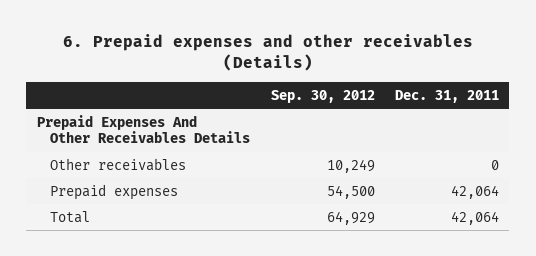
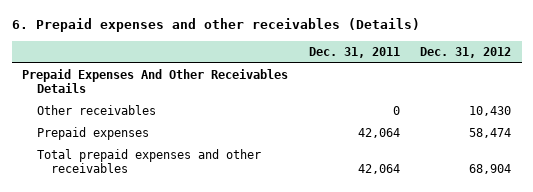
[270,89,375,103] Sep. 30, 2012 -> none
none -> [420,46,512,58] Dec. 31, 2012
[50,210,91,223] Total -> [36,149,261,173] Total prepaid expenses and other receivables

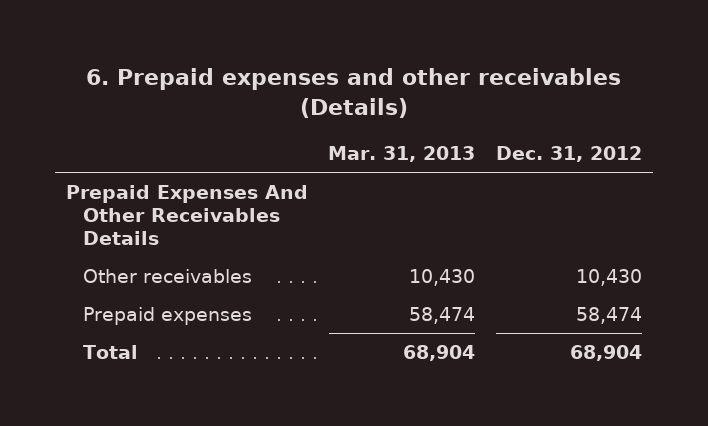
[308,46,400,58] Dec. 31, 2011 -> none
none -> [328,145,476,162] Mar. 31, 2013
[36,149,261,173] Total prepaid expenses and other receivables -> [83,345,139,360] Total

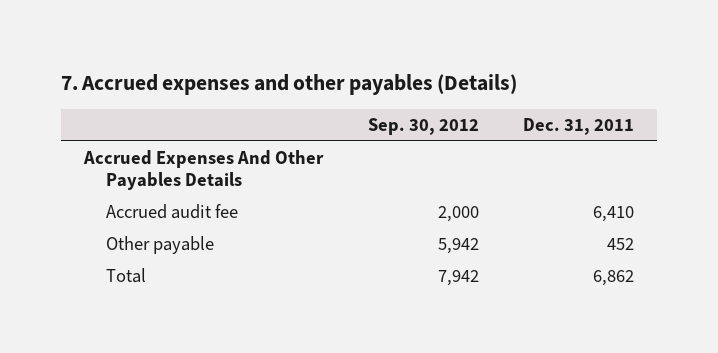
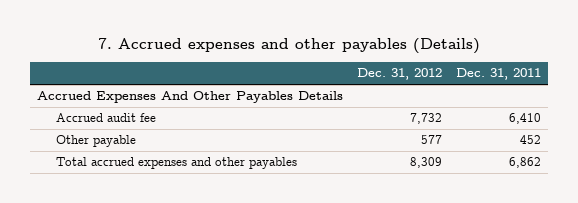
[367,118,479,136] Sep. 30, 2012 -> none
none -> [356,68,442,81] Dec. 31, 2012
[106,268,147,284] Total -> [55,157,297,170] Total accrued expenses and other payables

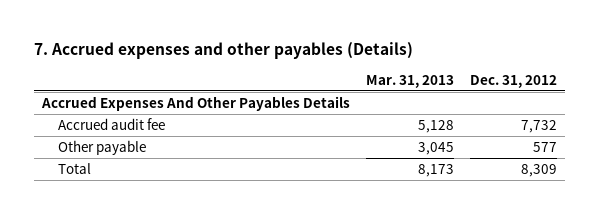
[455,68,541,81] Dec. 31, 2011 -> none
none -> [365,74,454,88] Mar. 31, 2013
[55,157,297,170] Total accrued expenses and other payables -> [58,163,92,175] Total

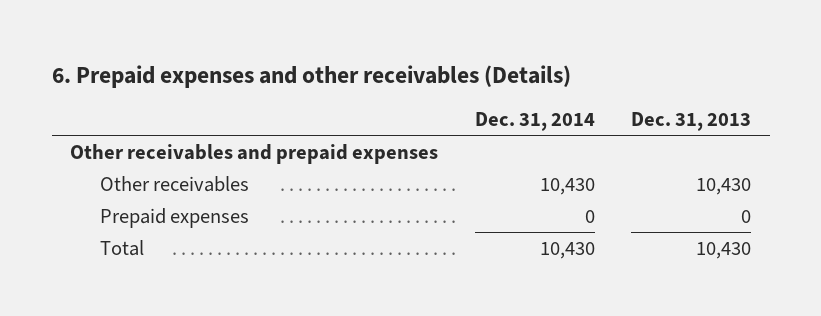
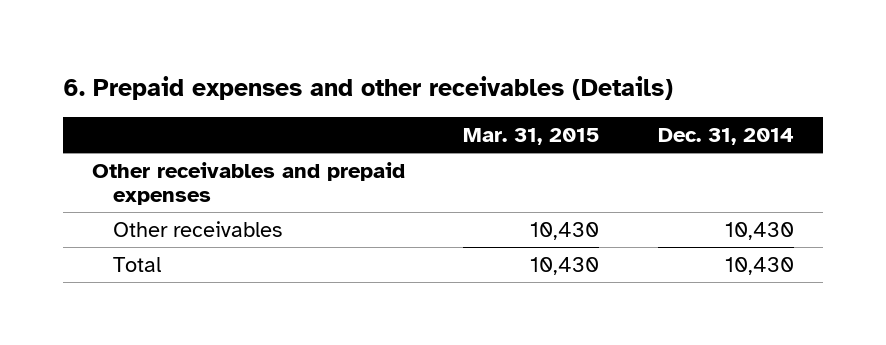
[631,112,752,132] Dec. 31, 2013 -> none
none -> [463,128,600,146] Mar. 31, 2015
[100,207,250,228] Prepaid expenses -> none

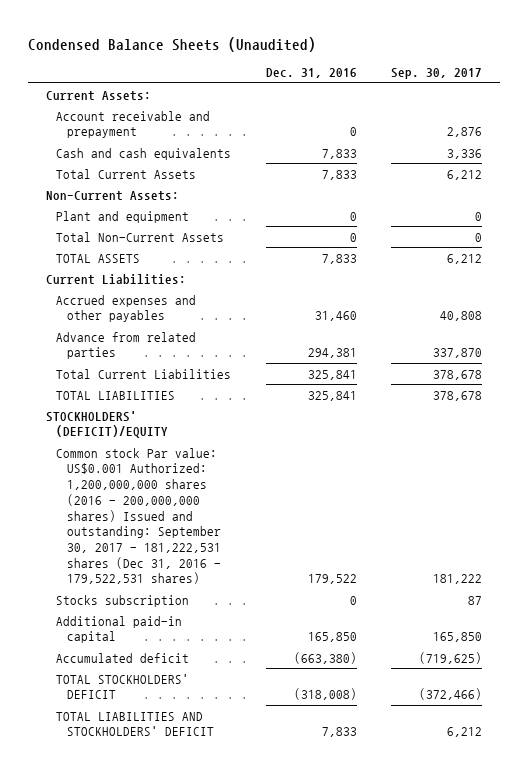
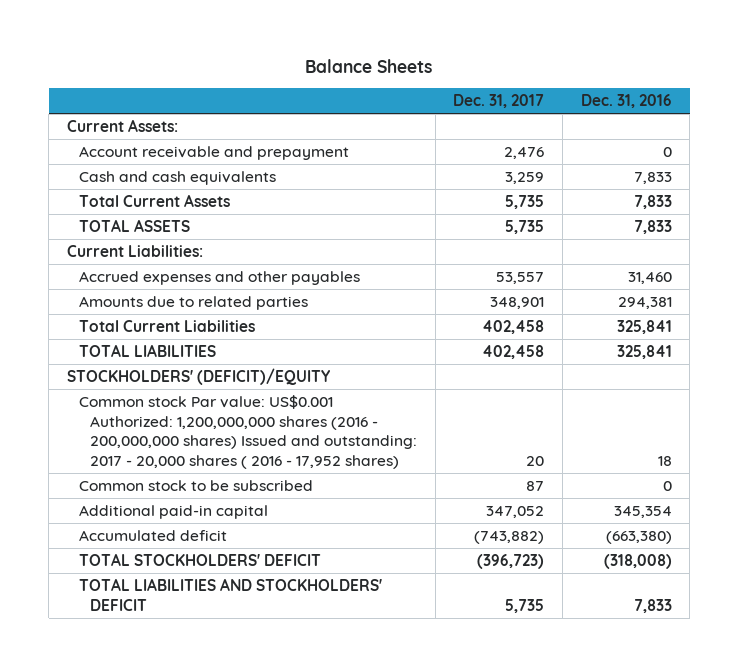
[28,36,317,52] Condensed Balance Sheets (Unaudited) -> [305,58,433,73] Balance Sheets
[391,68,483,80] Sep. 30, 2017 -> none
none -> [453,94,545,109] Dec. 31, 2017
[45,190,179,201] Non-Current Assets: -> none
[56,210,190,223] Plant and equipment -> none
[56,231,225,242] Total Non-Current Assets -> none
[56,331,197,360] Advance from related parties -> [78,295,308,310] Amounts due to related parties
[56,447,221,585] Common stock Par value: US$0.001 Authorized: 1,200,000,000 shares (2016 - 200,000,000 shares) Issued and outstanding: September 30, 2017 - 181,222,531 shares (Dec 31, 2016 - 179,522,531 shares) -> [78,394,418,469] Common stock Par value: US$0.001 Authorized: 1,200,000,000 shares (2016 - 200,000,000 shares) Issued and outstanding: 2017 - 20,000 shares ( 2016 - 17,952 shares)
[307,574,357,585] 179,522 -> [657,455,672,466] 18
[56,594,190,607] Stocks subscription -> [78,479,313,491] Common stock to be subscribed
[307,632,357,643] 165,850 -> [613,505,672,518] 345,354

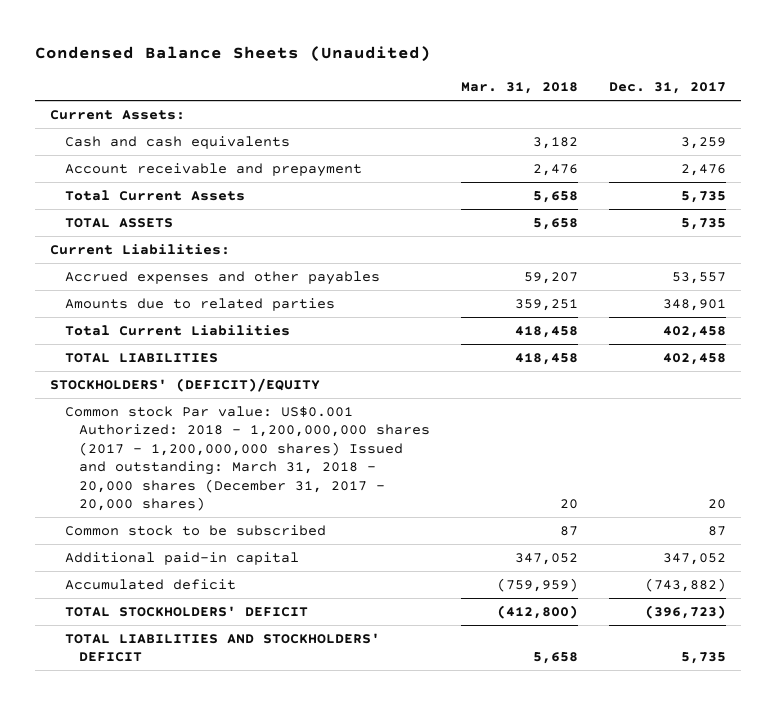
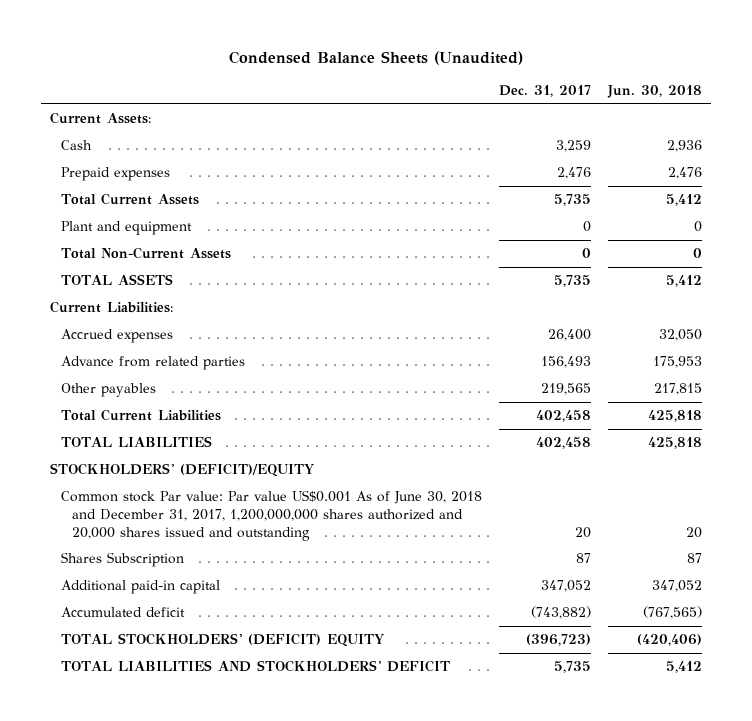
[460,82,578,95] Mar. 31, 2018 -> none
none -> [607,85,703,99] Jun. 30, 2018
[64,135,290,149] Cash and cash equivalents -> [60,140,92,151] Cash
[64,162,362,177] Account receivable and prepayment -> [60,167,170,182] Prepaid expenses
none -> [60,221,192,236] Plant and equipment
none -> [60,247,231,260] Total Non-Current Assets
[64,270,380,285] Accrued expenses and other payables -> none
none -> [60,329,173,344] Accrued expenses
[64,297,335,311] Amounts due to related parties -> [60,356,245,371] Advance from related parties
[662,298,726,311] 348,901 -> [541,356,592,369] 156,493
none -> [60,383,156,398] Other payables
[64,405,431,512] Common stock Par value: US$0.001 Authorized: 2018 - 1,200,000,000 shares (2017 - 1,200,000,000 shares) Issued and outstanding: March 31, 2018 - 20,000 shares (December 31, 2017 - 20,000 shares) -> [60,490,482,541] Common stock Par value: Par value US$0.001 As of June 30, 2018 and December 31, 2017, 1,200,000,000 shares authorized and 20,000 shares issued and outstanding
[64,524,326,536] Common stock to be subscribed -> [60,552,184,568] Shares Subscription
[64,605,308,617] TOTAL STOCKHOLDERS' DEFICIT -> [60,633,384,648] TOTAL STOCKHOLDERS' (DEFICIT) EQUITY

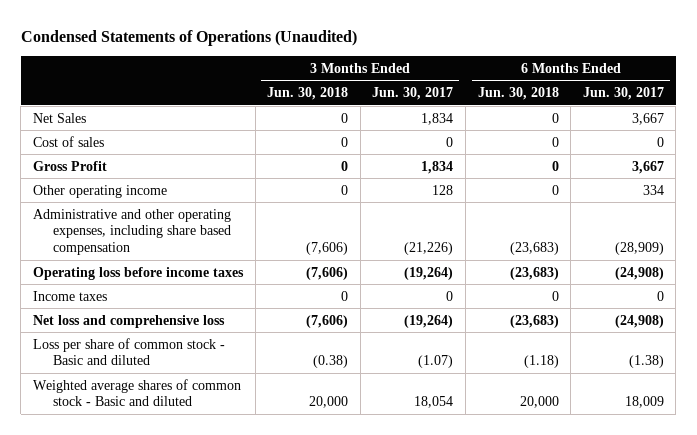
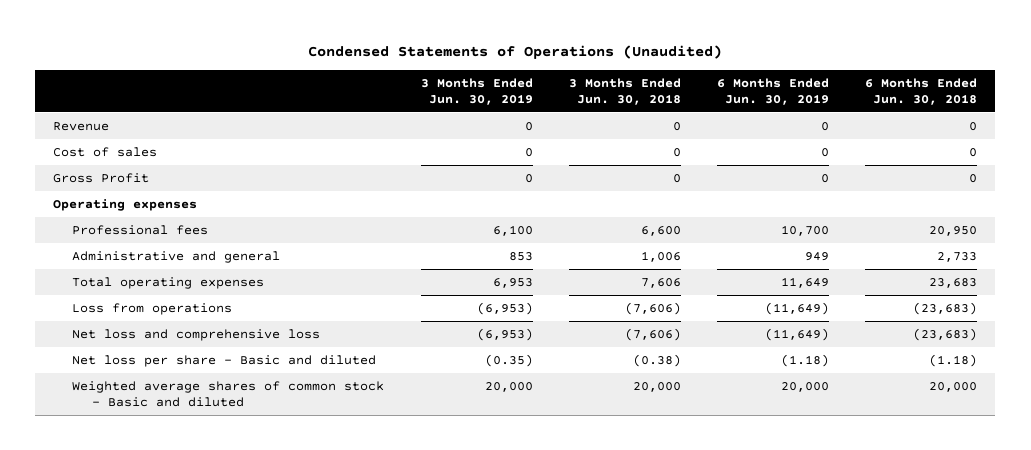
[372,87,454,101] Jun. 30, 2017 -> none
[582,87,664,101] Jun. 30, 2017 -> none
none -> [420,77,533,106] 3 Months Ended Jun. 30, 2019
none -> [717,77,830,106] 6 Months Ended Jun. 30, 2019
[32,112,86,123] Net Sales -> [53,121,110,131] Revenue
[32,184,167,198] Other operating income -> none
[32,290,107,301] Income taxes -> none
none -> [53,198,198,211] Operating expenses
none -> [72,224,209,235] Professional fees
[32,208,231,256] Administrative and other operating expenses, including share based compensation -> [72,250,281,263] Administrative and general
[306,242,349,256] (7,606) -> [640,250,681,262] 1,006
[509,242,559,256] (23,683) -> [937,251,978,262] 2,733
none -> [72,276,265,289] Total operating expenses
[32,266,244,280] Operating loss before income taxes -> [72,302,233,315] Loss from operations
[32,337,225,366] Loss per share of common stock - Basic and diluted -> [72,354,377,367] Net loss per share - Basic and diluted

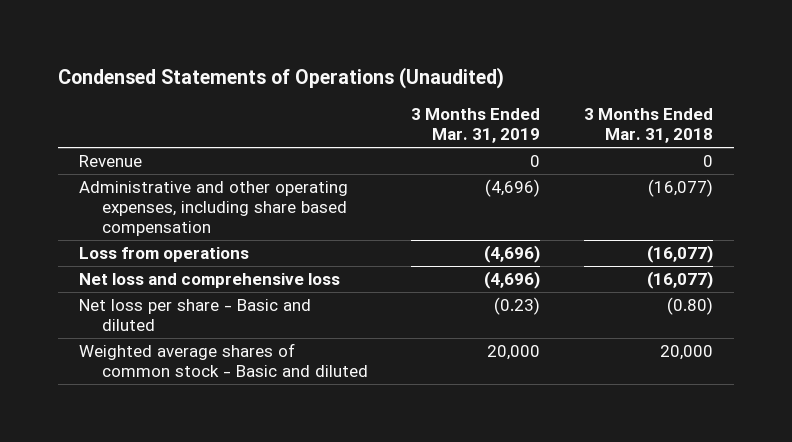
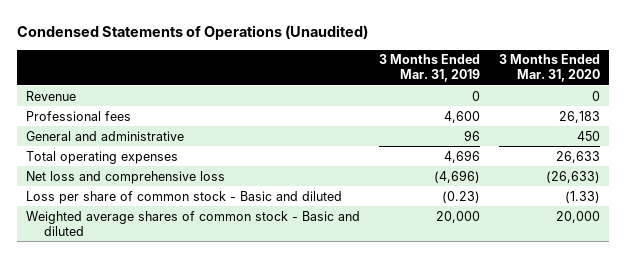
[583,108,713,144] 3 Months Ended Mar. 31, 2018 -> none
none -> [498,54,600,83] 3 Months Ended Mar. 31, 2020
[79,246,250,262] Loss from operations -> none
none -> [26,110,132,121] Professional fees
[79,180,349,237] Administrative and other operating expenses, including share based compensation -> [26,130,185,141] General and administrative
[485,178,541,197] (4,696) -> [464,129,481,141] 96
none -> [26,150,179,164] Total operating expenses
[79,298,312,332] Net loss per share - Basic and diluted -> [26,190,343,204] Loss per share of common stock - Basic and diluted

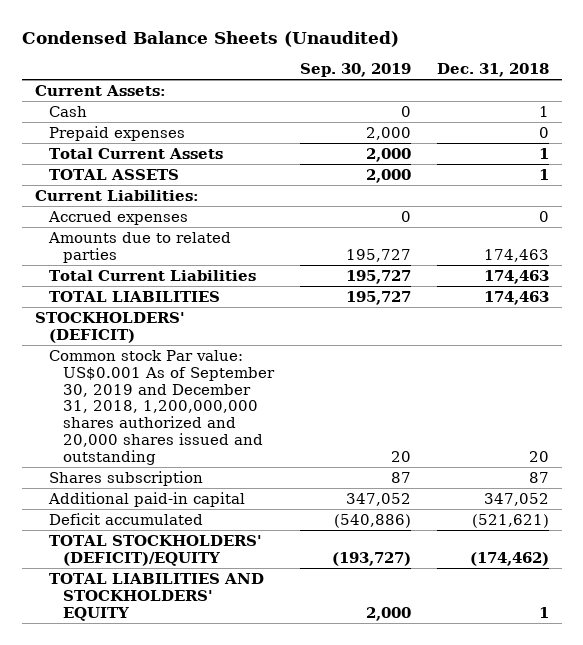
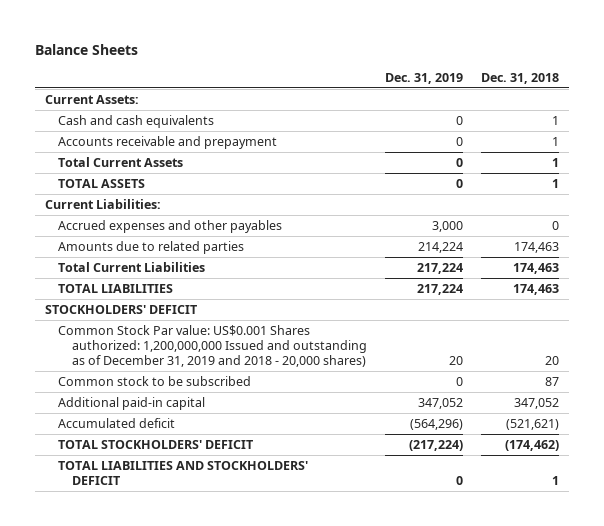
[21,31,399,48] Condensed Balance Sheets (Unaudited) -> [35,43,139,55] Balance Sheets
[299,63,411,78] Sep. 30, 2019 -> none
none -> [385,72,464,84] Dec. 31, 2019
[48,125,185,141] Prepaid expenses -> none
[48,105,87,117] Cash -> [58,114,215,128] Cash and cash equivalents
none -> [58,135,278,149] Accounts receivable and prepayment
[47,210,188,225] Accrued expenses -> none
none -> [58,219,283,233] Accrued expenses and other payables
[34,311,185,343] STOCKHOLDERS' (DEFICIT) -> [44,304,197,314] STOCKHOLDERS' DEFICIT
[48,349,276,466] Common stock Par value: US$0.001 As of September 30, 2019 and December 31, 2018, 1,200,000,000 shares authorized and 20,000 shares issued and outstanding -> [58,324,367,367] Common Stock Par value: US$0.001 Shares authorized: 1,200,000,000 Issued and outstanding as of December 31, 2019 and 2018 - 20,000 shares)
[48,470,203,486] Shares subscription -> [58,375,252,386] Common stock to be subscribed
[48,512,203,525] Deficit accumulated -> [58,417,176,428] Accumulated deficit
[48,534,262,566] TOTAL STOCKHOLDERS' (DEFICIT)/EQUITY -> [58,439,254,449] TOTAL STOCKHOLDERS' DEFICIT
[48,572,264,621] TOTAL LIABILITIES AND STOCKHOLDERS' EQUITY -> [58,460,309,485] TOTAL LIABILITIES AND STOCKHOLDERS' DEFICIT

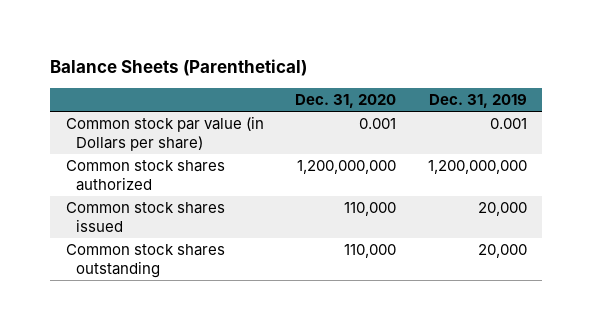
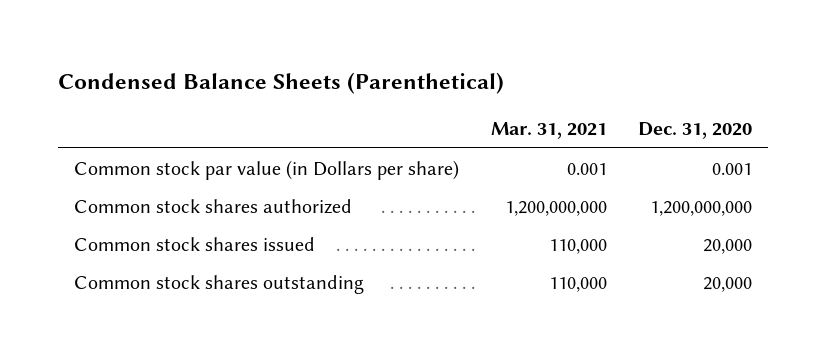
[50,59,308,77] Balance Sheets (Parenthetical) -> [58,72,505,95] Condensed Balance Sheets (Parenthetical)
[428,93,527,108] Dec. 31, 2019 -> none
none -> [490,122,607,140] Mar. 31, 2021
[344,201,397,216] 110,000 -> [702,238,752,254] 20,000
[344,243,397,258] 110,000 -> [702,276,752,292] 20,000

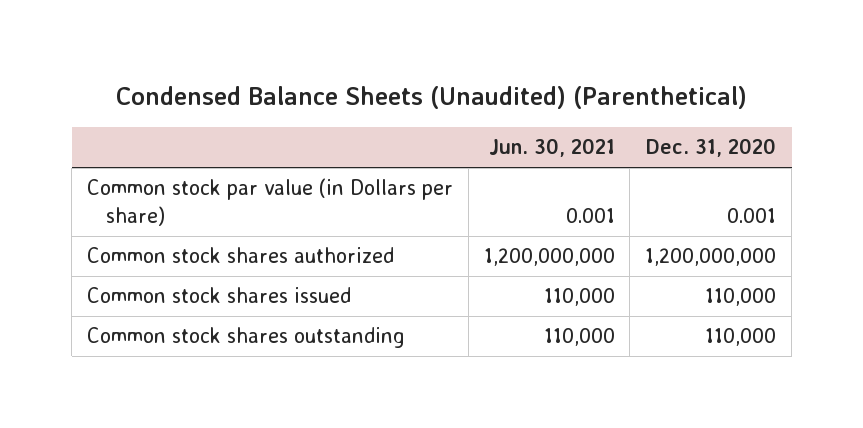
[58,72,505,95] Condensed Balance Sheets (Parenthetical) -> [115,86,747,110] Condensed Balance Sheets (Unaudited) (Parenthetical)
[490,122,607,140] Mar. 31, 2021 -> none
none -> [488,138,615,158] Jun. 30, 2021
[702,238,752,254] 20,000 -> [705,288,777,307] 110,000
[702,276,752,292] 20,000 -> [705,328,777,347] 110,000

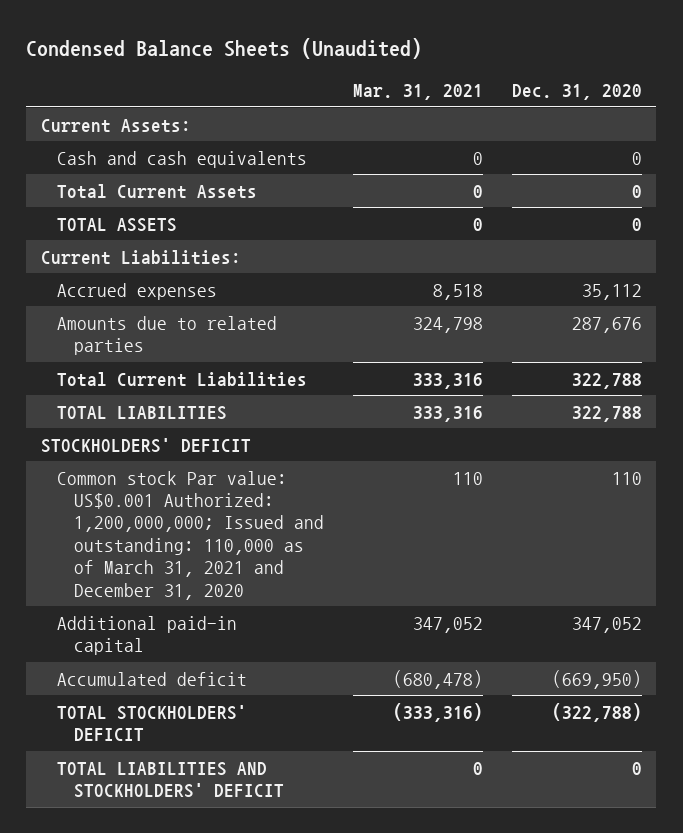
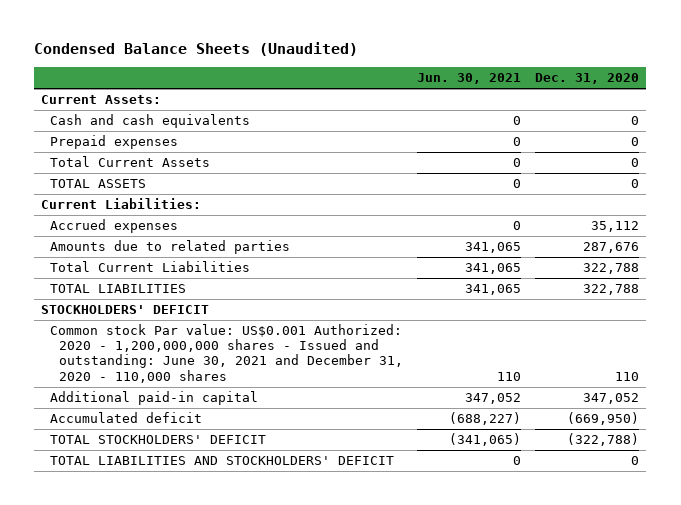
[352,84,483,101] Mar. 31, 2021 -> none
none -> [417,73,522,85] Jun. 30, 2021
none -> [50,135,179,150] Prepaid expenses
[57,470,325,600] Common stock Par value: US$0.001 Authorized: 1,200,000,000; Issued and outstanding: 110,000 as of March 31, 2021 and December 31, 2020 -> [50,324,404,383] Common stock Par value: US$0.001 Authorized: 2020 - 1,200,000,000 shares - Issued and outstanding: June 30, 2021 and December 31, 2020 - 110,000 shares

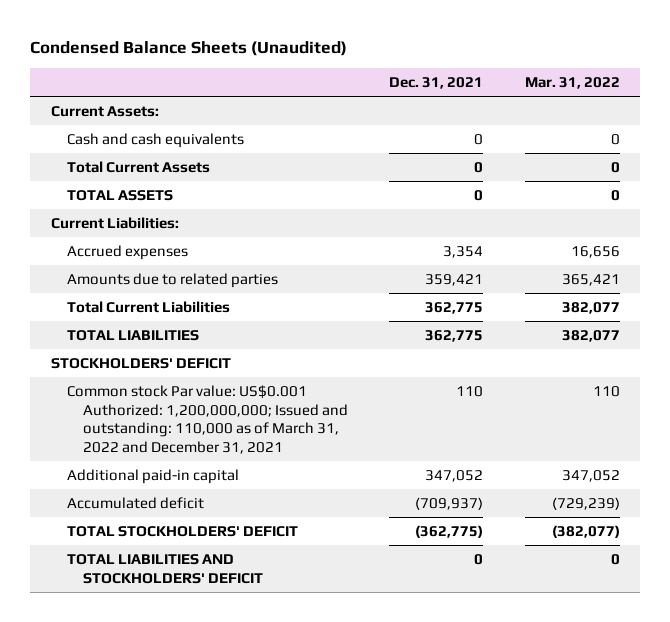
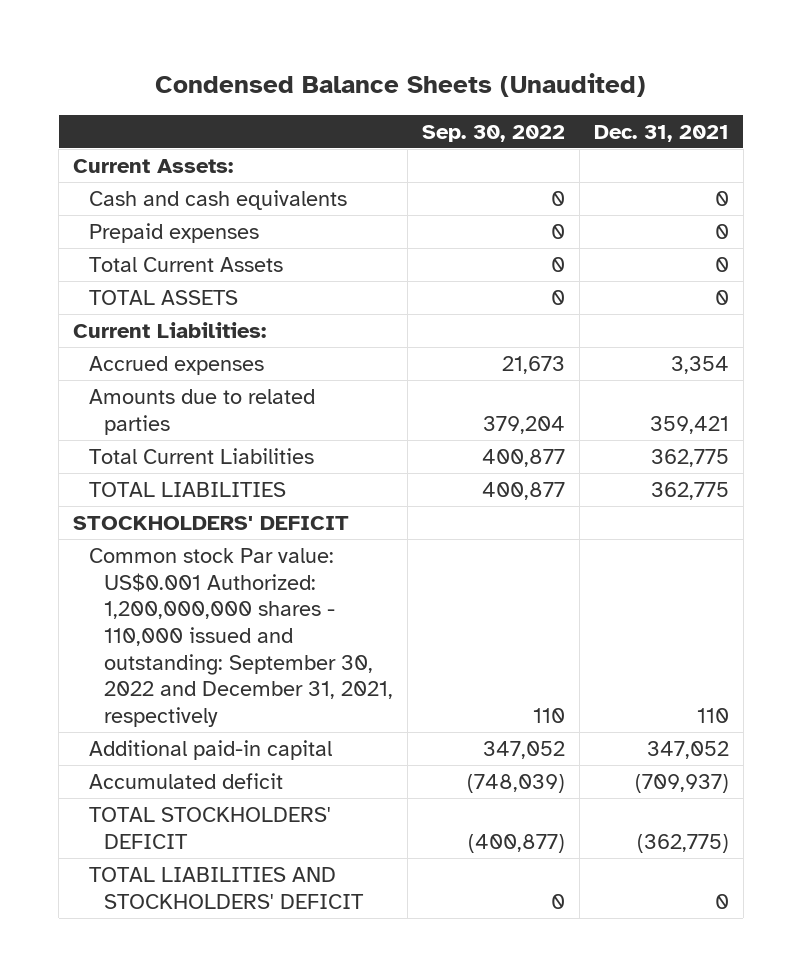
[524,77,620,90] Mar. 31, 2022 -> none
none -> [421,124,565,142] Sep. 30, 2022
none -> [88,223,259,244] Prepaid expenses
[67,384,349,454] Common stock Par value: US$0.001 Authorized: 1,200,000,000; Issued and outstanding: 110,000 as of March 31, 2022 and December 31, 2021 -> [88,548,394,728] Common stock Par value: US$0.001 Authorized: 1,200,000,000 shares - 110,000 issued and outstanding: September 30, 2022 and December 31, 2021, respectively

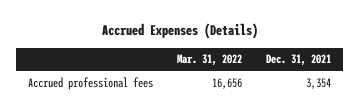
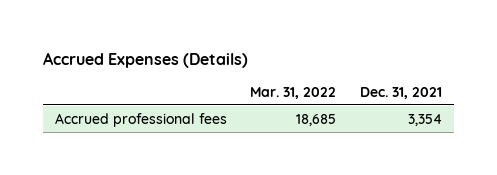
[212,77,243,89] 16,656 -> [296,113,337,126] 18,685

